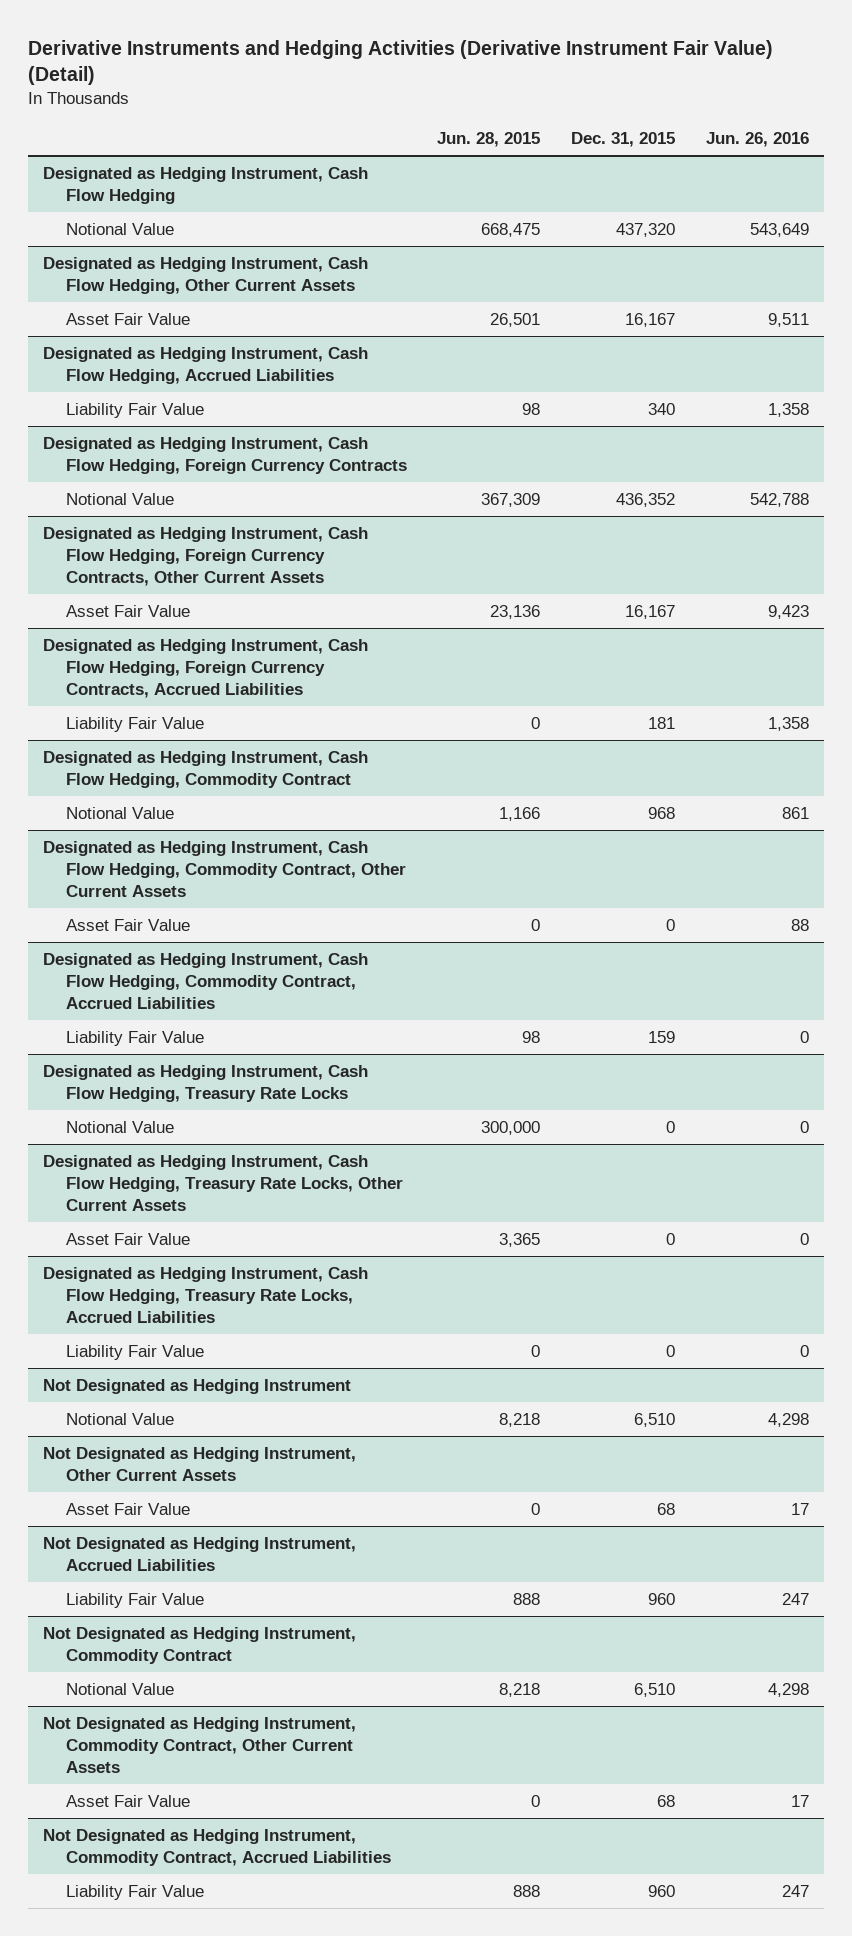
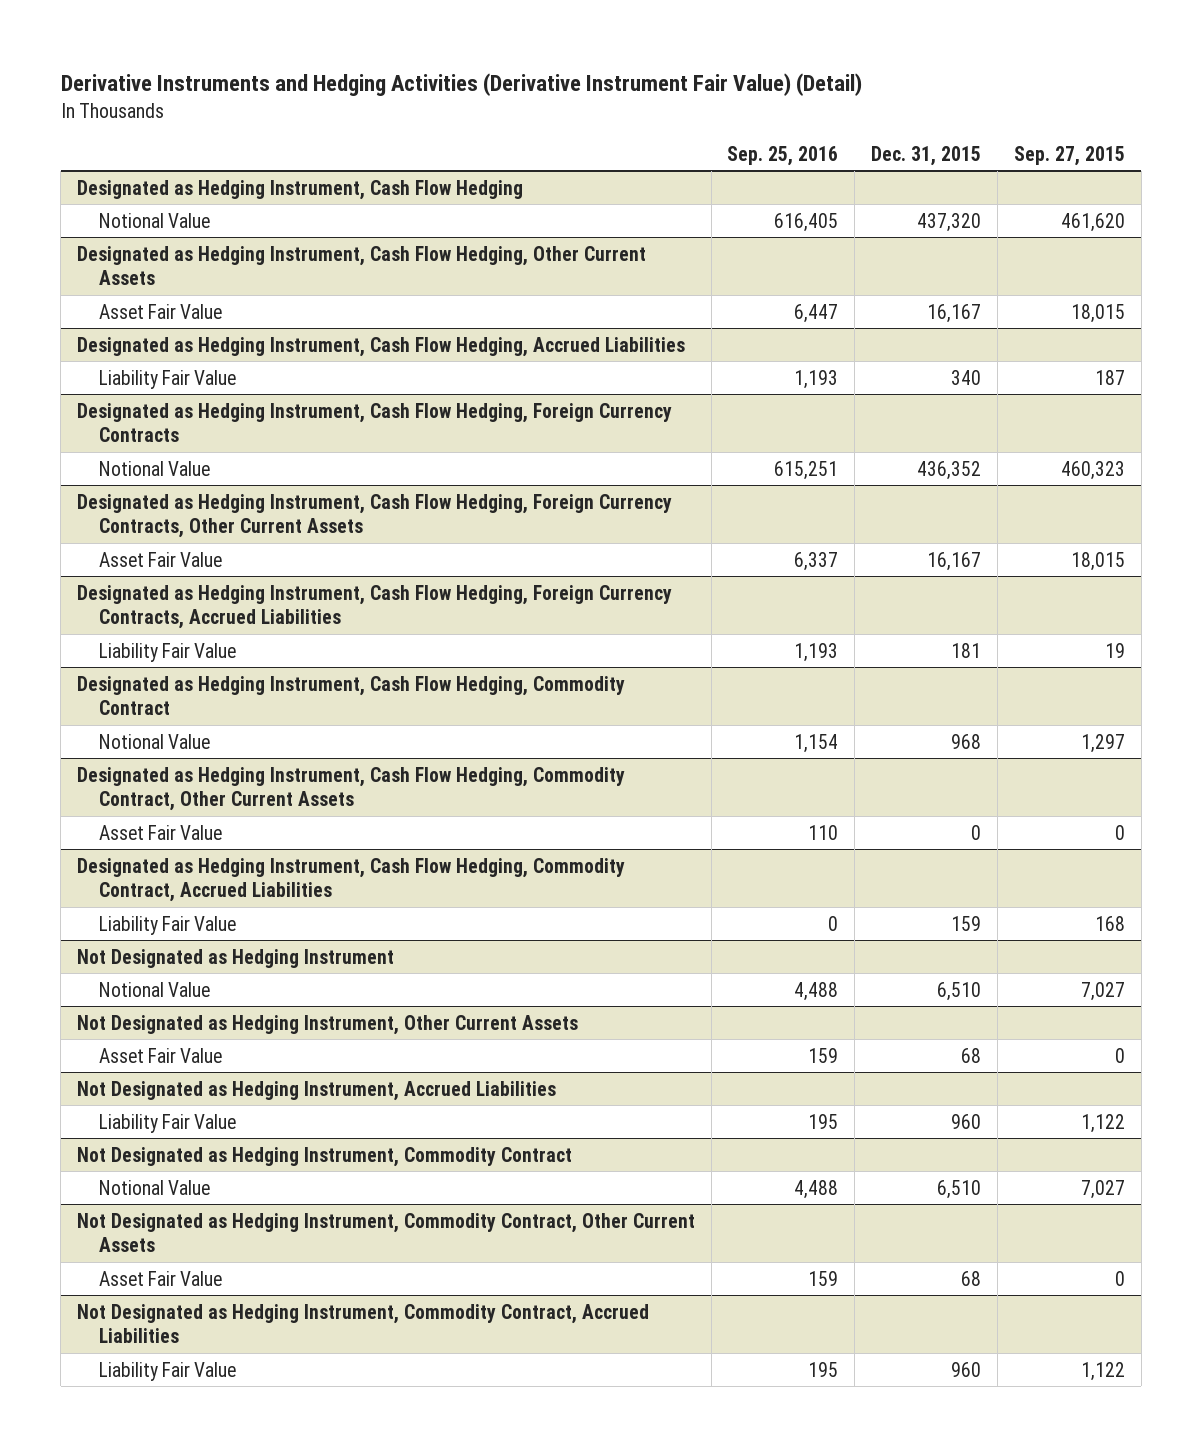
[437,132,541,148] Jun. 28, 2015 -> none
[705,132,809,148] Jun. 26, 2016 -> none
none -> [727,145,839,166] Sep. 25, 2016
none -> [1013,145,1125,166] Sep. 27, 2015
[43,1064,369,1103] Designated as Hedging Instrument, Cash Flow Hedging, Treasury Rate Locks -> none
[65,1120,174,1133] Notional Value -> none
[43,1154,403,1212] Designated as Hedging Instrument, Cash Flow Hedging, Treasury Rate Locks, Other Current Assets -> none
[65,1232,190,1245] Asset Fair Value -> none
[43,1266,369,1324] Designated as Hedging Instrument, Cash Flow Hedging, Treasury Rate Locks, Accrued Liabilities -> none
[65,1344,204,1360] Liability Fair Value -> none

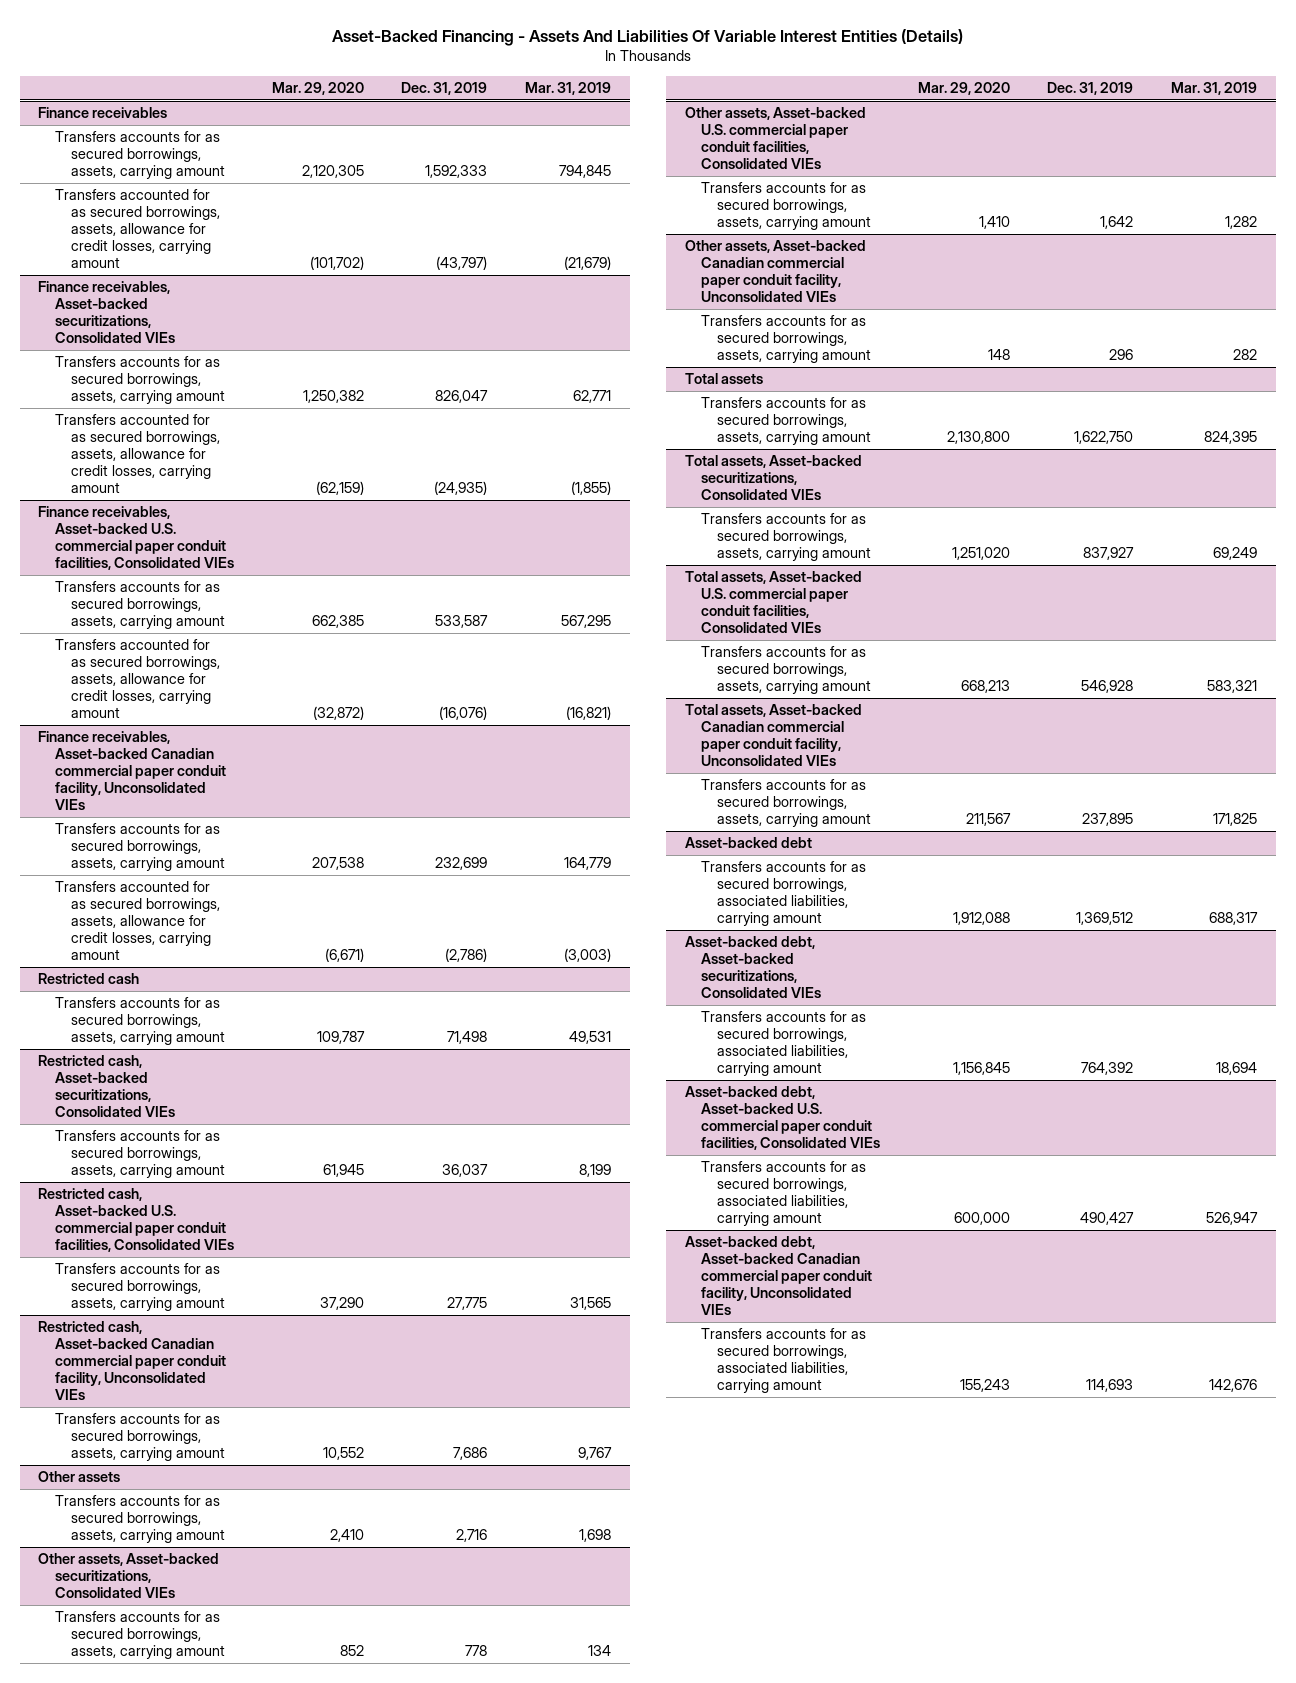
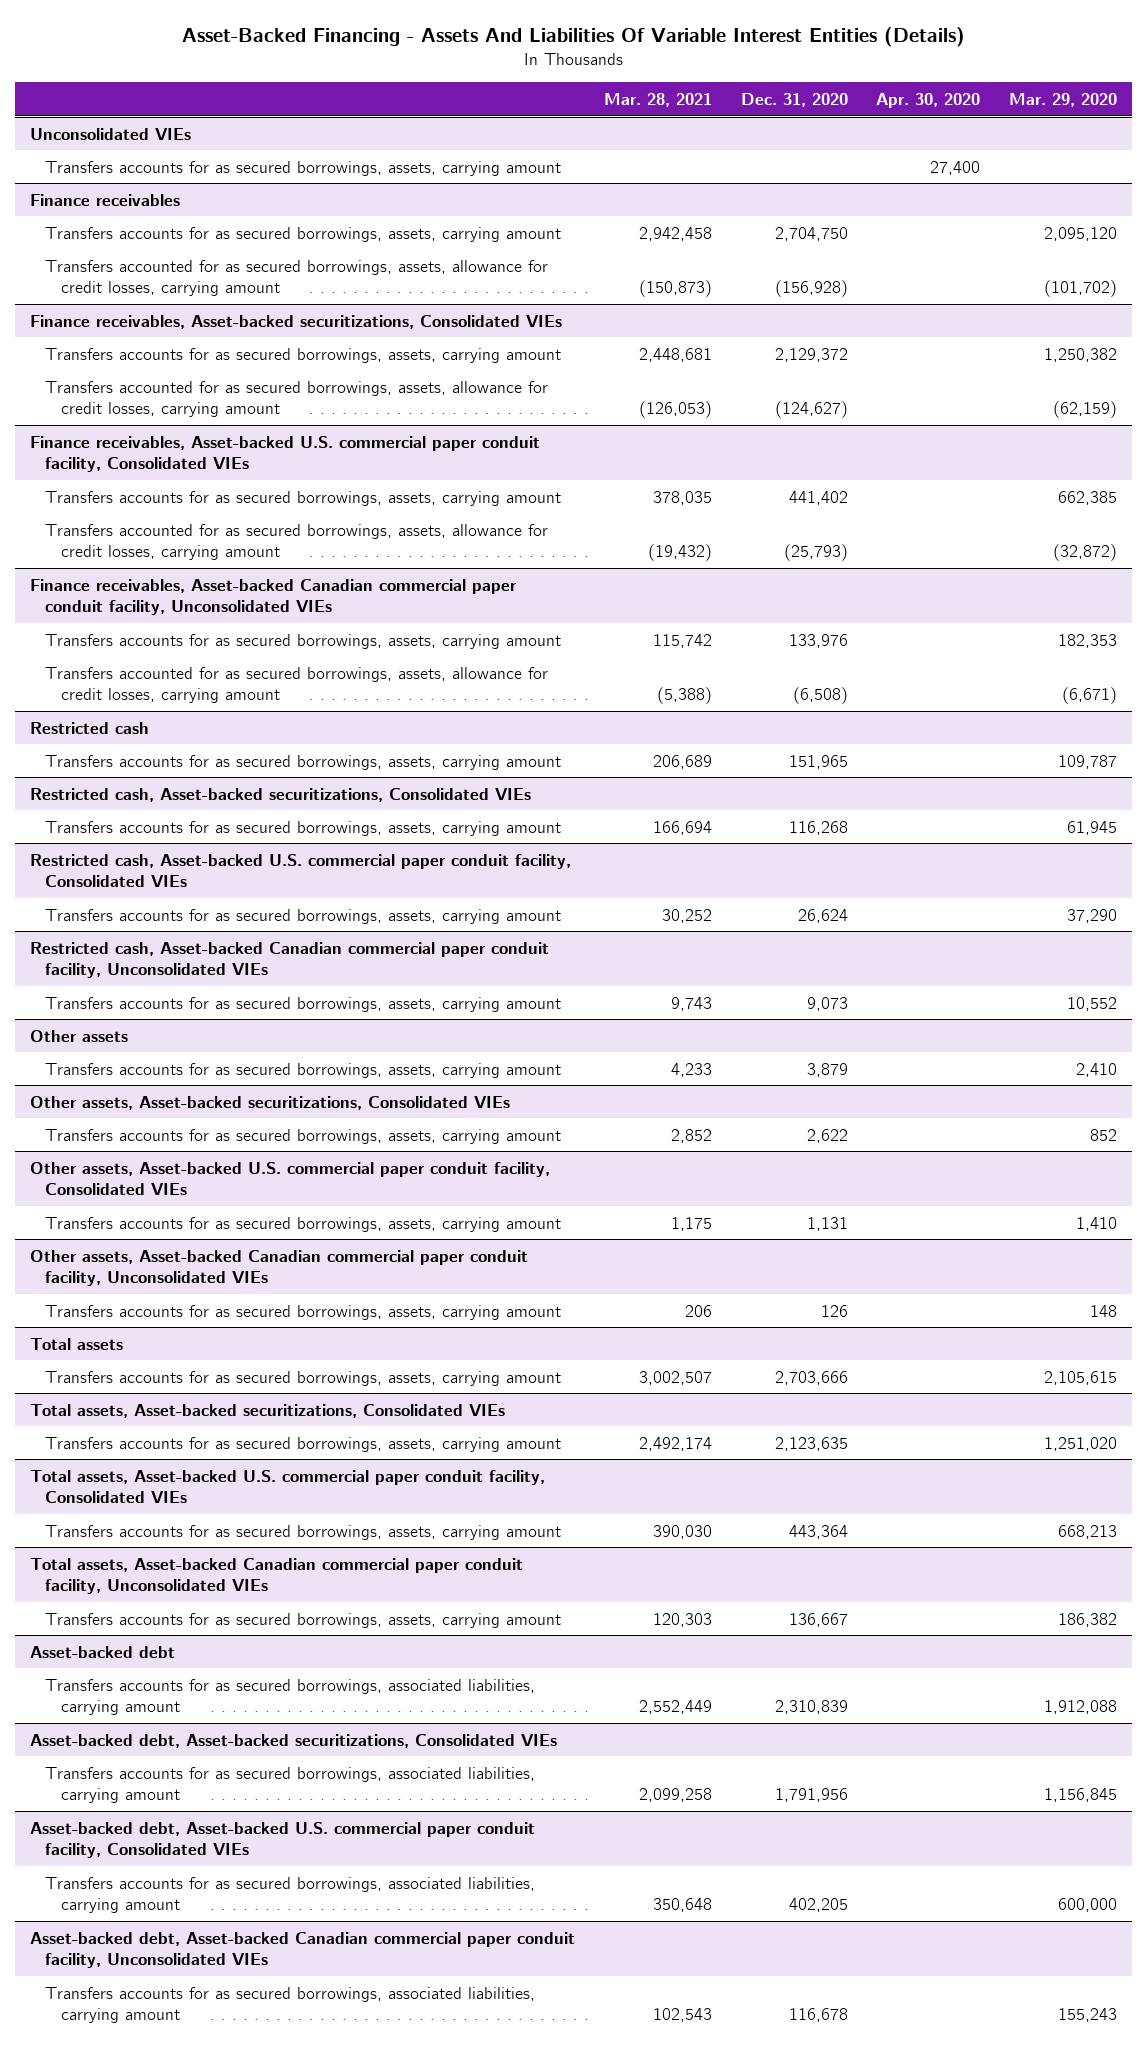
[401,82,488,96] Dec. 31, 2019 -> none
[524,82,611,96] Mar. 31, 2019 -> none
none -> [603,92,712,107] Mar. 28, 2021
none -> [740,92,848,107] Dec. 31, 2020
none -> [876,92,981,108] Apr. 30, 2020
none -> [29,127,191,140] Unconsolidated VIEs
none -> [45,160,562,176] Transfers accounts for as secured borrowings, assets, carrying amount
[301,165,364,179] 2,120,305 -> [1044,226,1118,241] 2,095,120
[38,506,234,571] Finance receivables, Asset-backed U.S. commercial paper conduit facilities, Consolidated VIEs -> [29,435,540,473] Finance receivables, Asset-backed U.S. commercial paper conduit facility, Consolidated VIEs
[311,857,364,871] 207,538 -> [1058,633,1118,648] 182,353
[38,1188,234,1253] Restricted cash, Asset-backed U.S. commercial paper conduit facilities, Consolidated VIEs -> [29,853,571,888] Restricted cash, Asset-backed U.S. commercial paper conduit facility, Consolidated VIEs
[684,107,866,170] Other assets, Asset-backed U.S. commercial paper conduit facilities, Consolidated VIEs -> [29,1161,550,1196] Other assets, Asset-backed U.S. commercial paper conduit facility, Consolidated VIEs
[946,431,1010,445] 2,130,800 -> [1044,1370,1118,1385] 2,105,615
[684,571,862,634] Total assets, Asset-backed U.S. commercial paper conduit facilities, Consolidated VIEs -> [29,1469,545,1504] Total assets, Asset-backed U.S. commercial paper conduit facility, Consolidated VIEs
[965,813,1011,827] 211,567 -> [1058,1612,1118,1627] 186,382
[684,1086,880,1151] Asset-backed debt, Asset-backed U.S. commercial paper conduit facilities, Consolidated VIEs -> [29,1821,535,1859] Asset-backed debt, Asset-backed U.S. commercial paper conduit facility, Consolidated VIEs

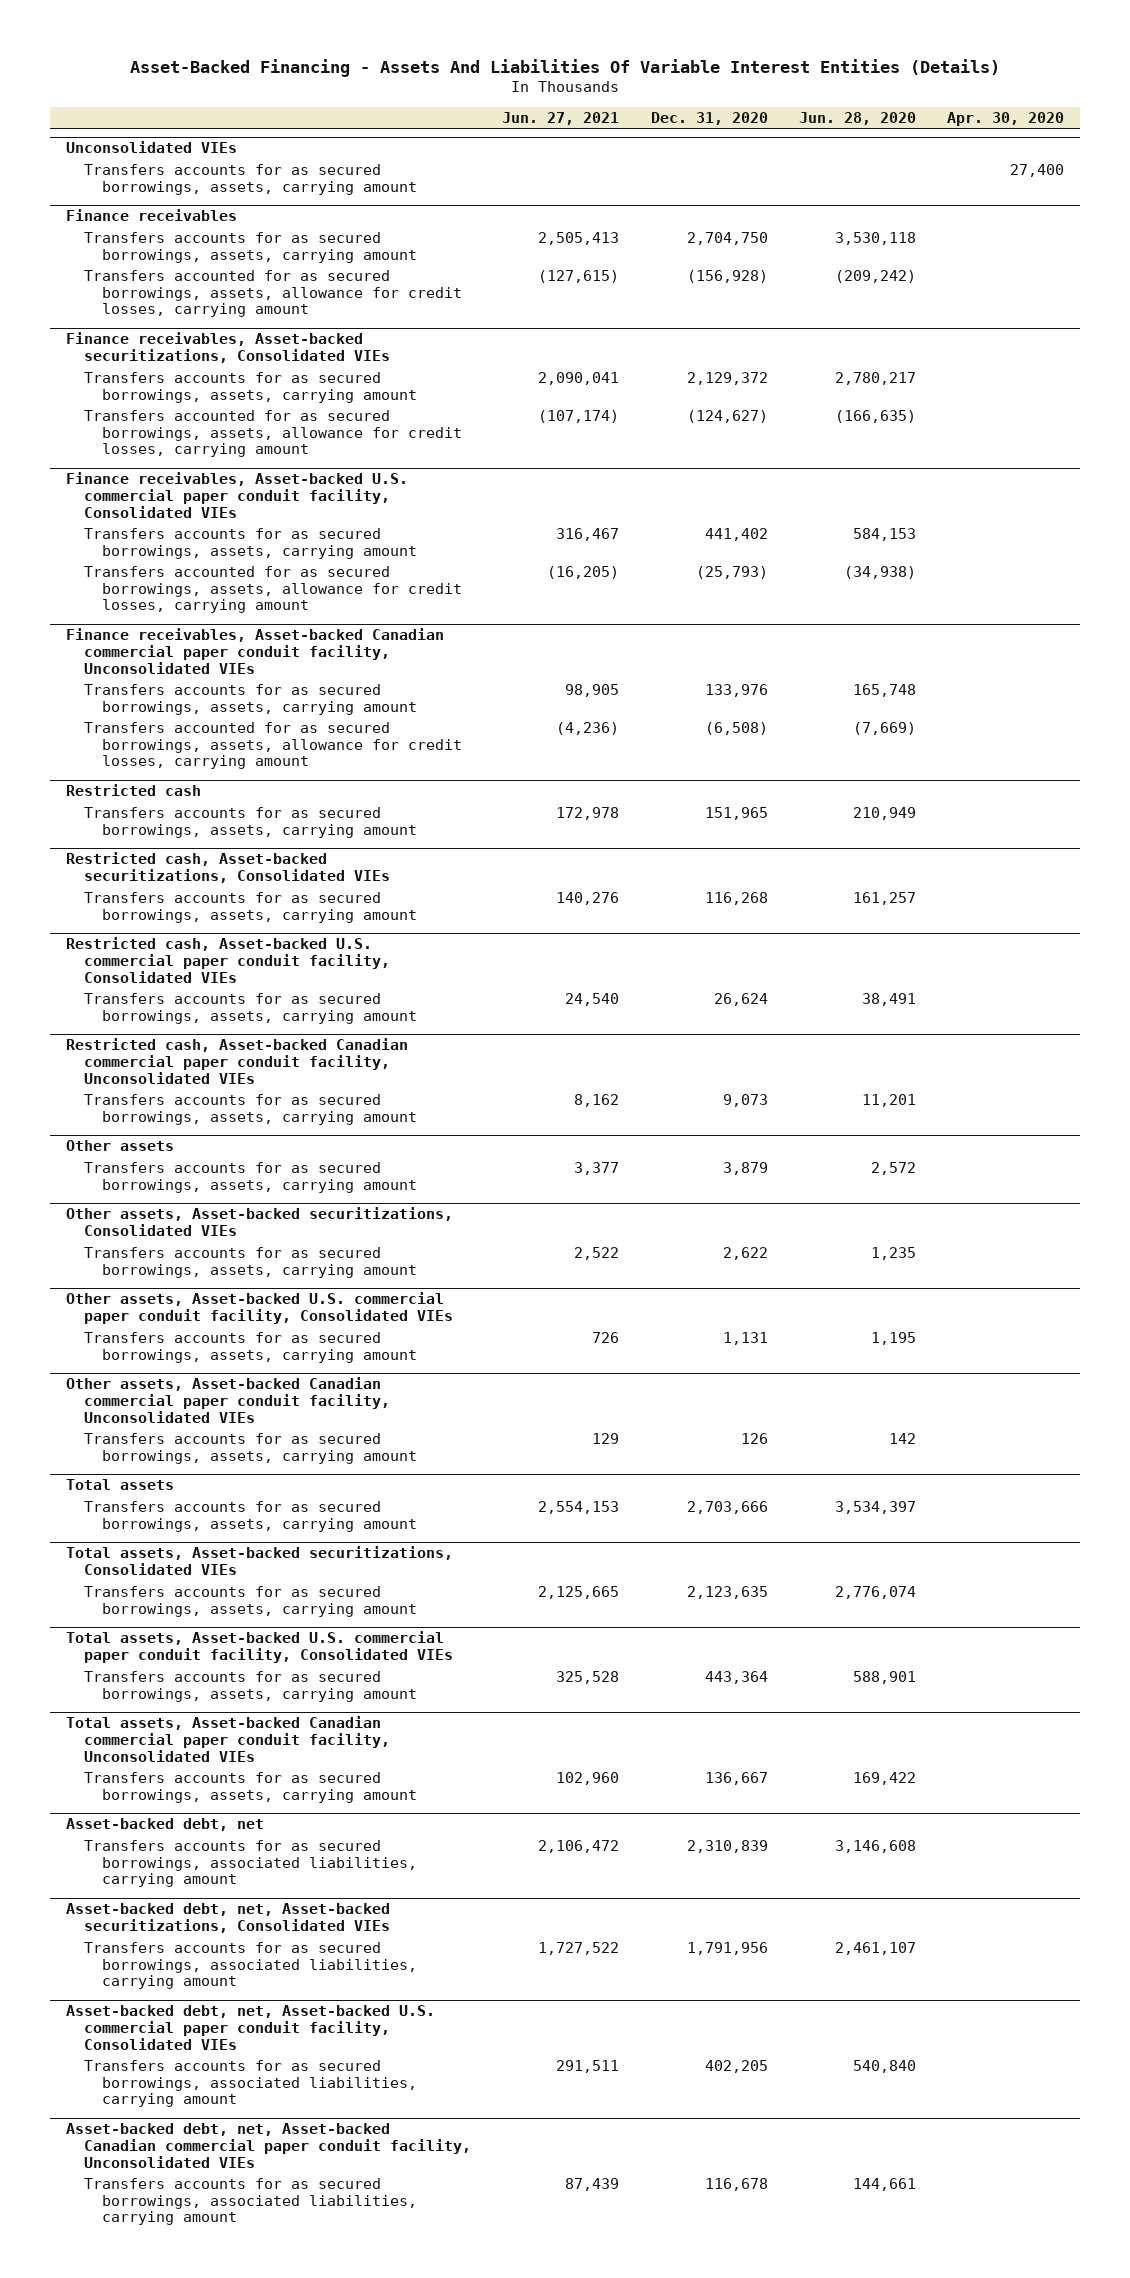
[603,92,712,107] Mar. 28, 2021 -> none
[1009,92,1118,107] Mar. 29, 2020 -> none
none -> [502,111,620,125] Jun. 27, 2021
none -> [798,111,916,125] Jun. 28, 2020
[29,1645,175,1658] Asset-backed debt -> [65,1818,264,1832] Asset-backed debt, net
[29,1733,557,1748] Asset-backed debt, Asset-backed securitizations, Consolidated VIEs -> [65,1903,390,1934] Asset-backed debt, net, Asset-backed securitizations, Consolidated VIEs
[29,1821,535,1859] Asset-backed debt, Asset-backed U.S. commercial paper conduit facility, Consolidated VIEs -> [65,2005,435,2050] Asset-backed debt, net, Asset-backed U.S. commercial paper conduit facility, Consolidated VIEs
[29,1931,575,1969] Asset-backed debt, Asset-backed Canadian commercial paper conduit facility, Unconsolidated VIEs -> [65,2123,471,2168] Asset-backed debt, net, Asset-backed Canadian commercial paper conduit facility, Unconsolidated VIEs

